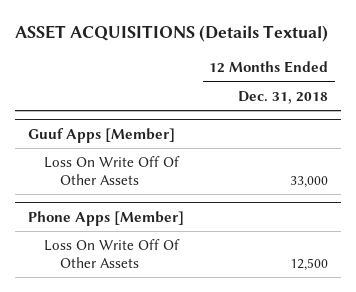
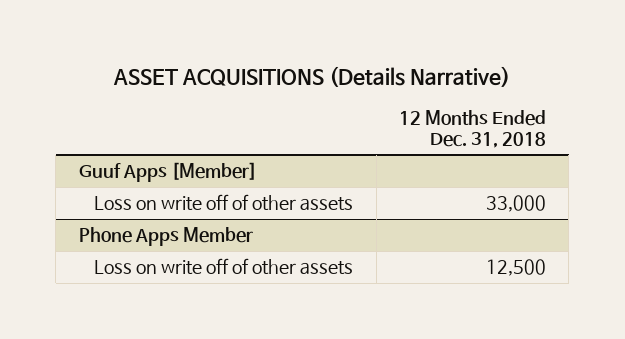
[14,25,328,43] ASSET ACQUISITIONS (Details Textual) -> [113,65,511,87] ASSET ACQUISITIONS (Details Narrative)
[43,156,180,185] Loss On Write Off Of Other Assets -> [94,194,354,212] Loss on write off of other assets
[27,210,184,226] Phone Apps [Member] -> [78,227,253,247] Phone Apps Member
[43,239,180,268] Loss On Write Off Of Other Assets -> [94,258,354,276] Loss on write off of other assets

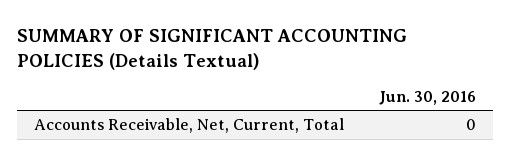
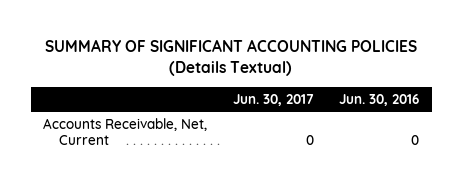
none -> [232,93,314,106] Jun. 30, 2017
[34,118,345,134] Accounts Receivable, Net, Current, Total -> [43,118,208,146] Accounts Receivable, Net, Current

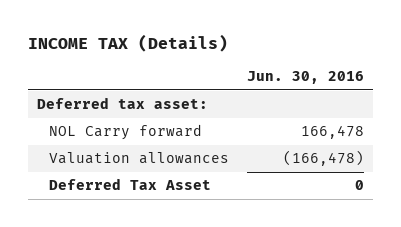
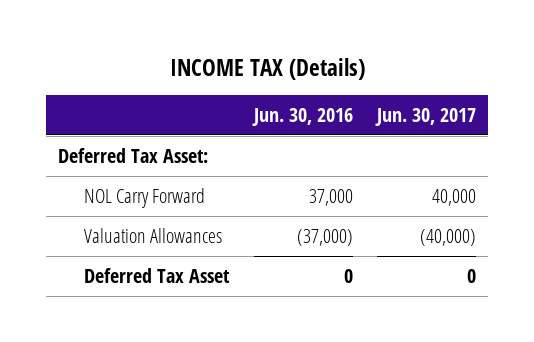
none -> [375,108,477,127] Jun. 30, 2017
[36,97,208,110] Deferred tax asset: -> [57,147,208,163] Deferred Tax Asset:
[48,124,202,141] NOL Carry forward -> [84,187,206,208] NOL Carry Forward
[300,125,364,140] 166,478 -> [308,188,353,206] 37,000
[48,152,229,165] Valuation allowances -> [84,227,223,243] Valuation Allowances
[282,150,364,167] (166,478) -> [296,228,353,246] (37,000)

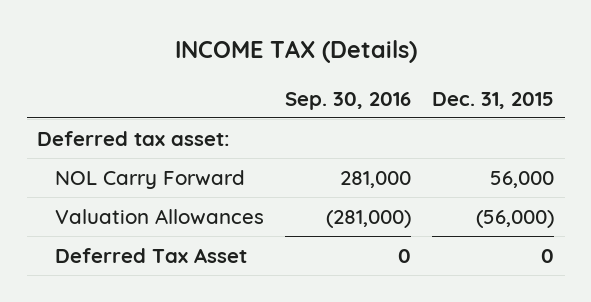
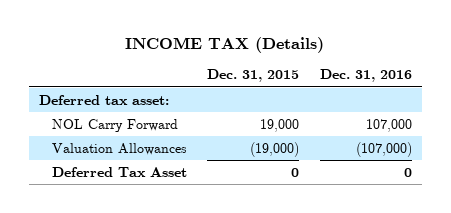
[284,91,411,110] Sep. 30, 2016 -> none
none -> [319,69,412,83] Dec. 31, 2016
[489,170,554,188] 56,000 -> [260,118,300,132] 19,000
[475,209,554,228] (56,000) -> [250,141,300,157] (19,000)

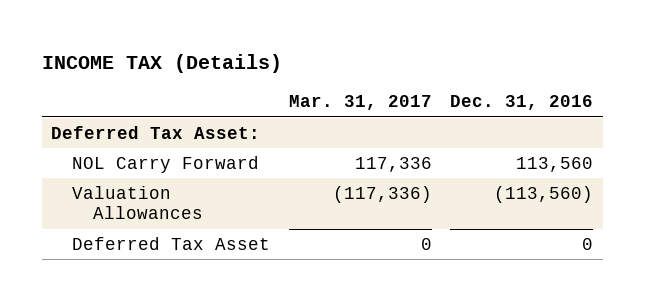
[207,69,300,83] Dec. 31, 2015 -> none
none -> [288,95,432,111] Mar. 31, 2017
[38,94,169,105] Deferred tax asset: -> [51,125,261,139] Deferred Tax Asset:
[365,118,412,132] 107,000 -> [516,156,594,172] 113,560
[355,141,412,157] (107,000) -> [494,185,594,203] (113,560)

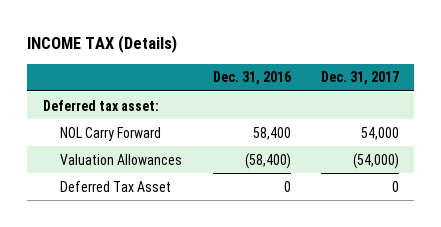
[288,95,432,111] Mar. 31, 2017 -> none
none -> [320,71,399,86] Dec. 31, 2017
[51,125,261,139] Deferred Tax Asset: -> [42,99,159,111] Deferred tax asset:
[516,156,594,172] 113,560 -> [252,126,291,140] 58,400
[494,185,594,203] (113,560) -> [244,152,291,169] (58,400)

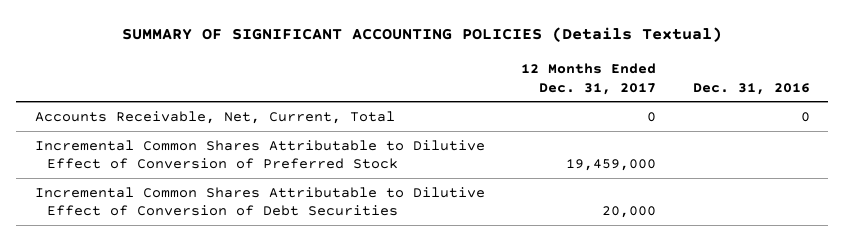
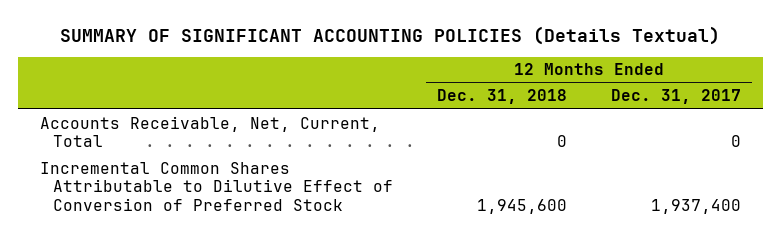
[692,82,810,95] Dec. 31, 2016 -> none
none -> [437,89,568,105] Dec. 31, 2018
[34,186,485,217] Incremental Common Shares Attributable to Dilutive Effect of Conversion of Debt Securities -> none
[566,159,657,172] 19,459,000 -> [651,199,742,215] 1,937,400

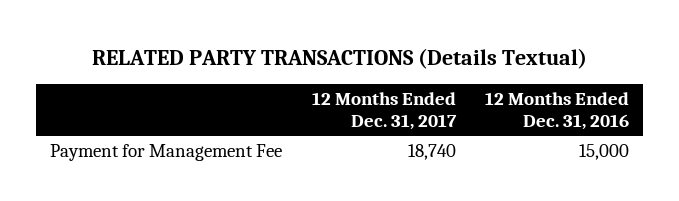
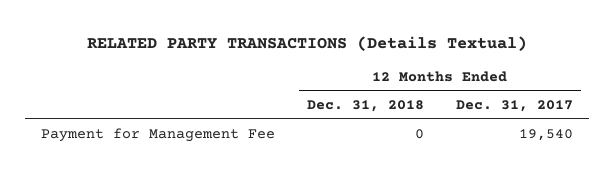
[484,92,629,131] 12 Months Ended Dec. 31, 2016 -> none
none -> [306,100,424,113] Dec. 31, 2018
[407,143,456,160] 18,740 -> [519,129,574,142] 19,540

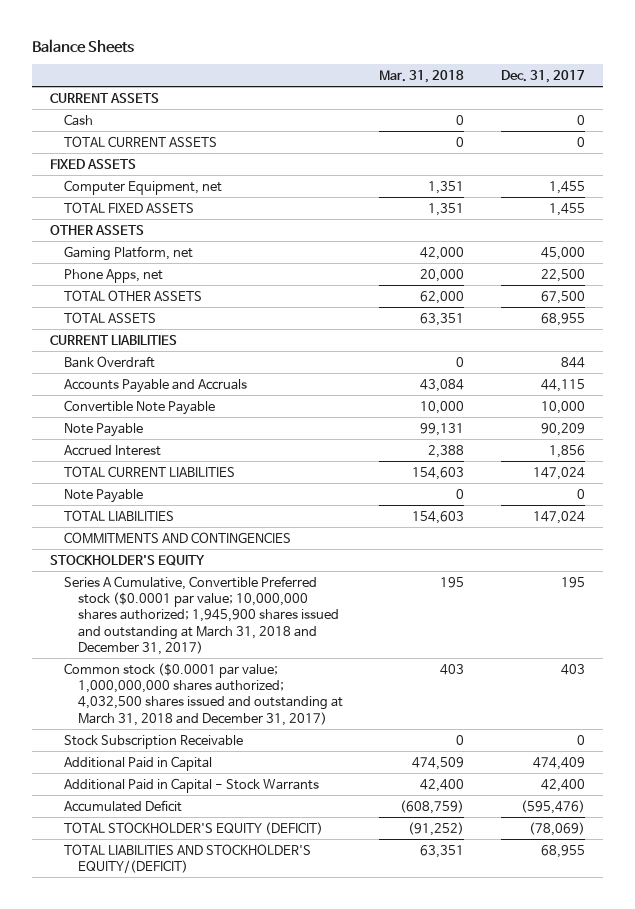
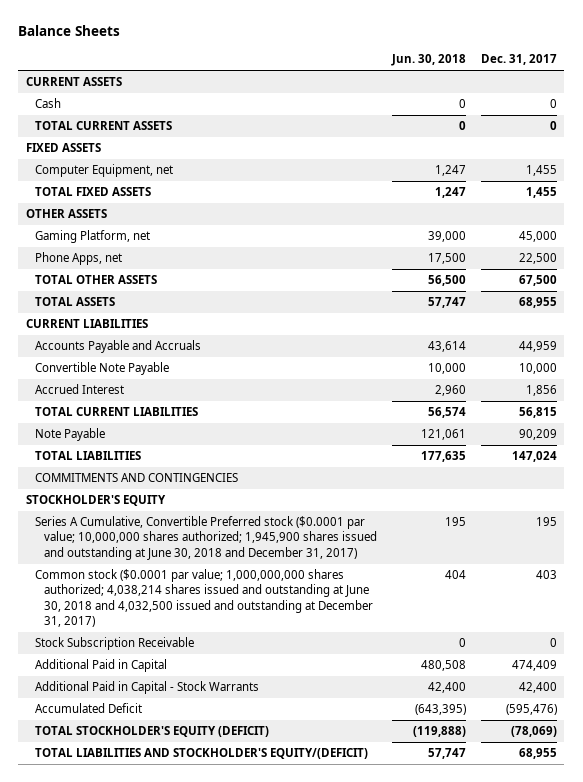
[379,69,465,83] Mar. 31, 2018 -> none
none -> [390,54,466,67] Jun. 30, 2018
[63,355,155,368] Bank Overdraft -> none
[540,378,585,392] 44,115 -> [518,341,557,353] 44,959
[63,488,143,503] Note Payable -> none
[532,466,585,480] 147,024 -> [518,407,557,419] 56,815
[63,422,143,437] Note Payable -> [34,428,105,442] Note Payable
[63,575,339,655] Series A Cumulative, Convertible Preferred stock ($0.0001 par value; 10,000,000 shares authorized; 1,945,900 shares issued and outstanding at March 31, 2018 and December 31, 2017) -> [34,516,378,560] Series A Cumulative, Convertible Preferred stock ($0.0001 par value; 10,000,000 shares authorized; 1,945,900 shares issued and outstanding at June 30, 2018 and December 31, 2017)
[63,662,343,726] Common stock ($0.0001 par value; 1,000,000,000 shares authorized; 4,032,500 shares issued and outstanding at March 31, 2018 and December 31, 2017) -> [34,569,374,627] Common stock ($0.0001 par value; 1,000,000,000 shares authorized; 4,038,214 shares issued and outstanding at June 30, 2018 and 4,032,500 issued and outstanding at December 31, 2017)

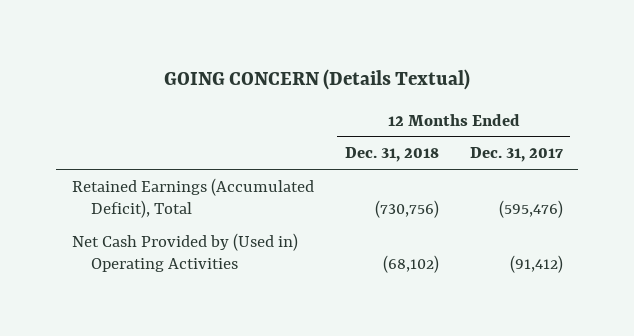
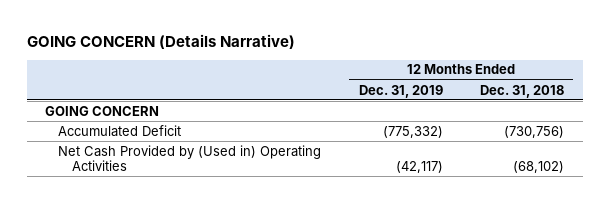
[164,69,471,91] GOING CONCERN (Details Textual) -> [26,33,295,49] GOING CONCERN (Details Narrative)
[469,147,563,163] Dec. 31, 2017 -> none
none -> [358,84,443,98] Dec. 31, 2019
none -> [45,105,160,116] GOING CONCERN
[71,177,314,218] Retained Earnings (Accumulated Deficit), Total -> [58,124,182,137] Accumulated Deficit

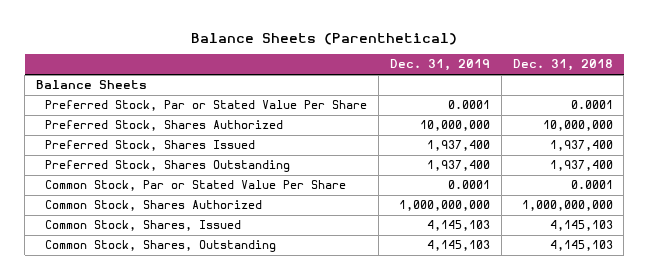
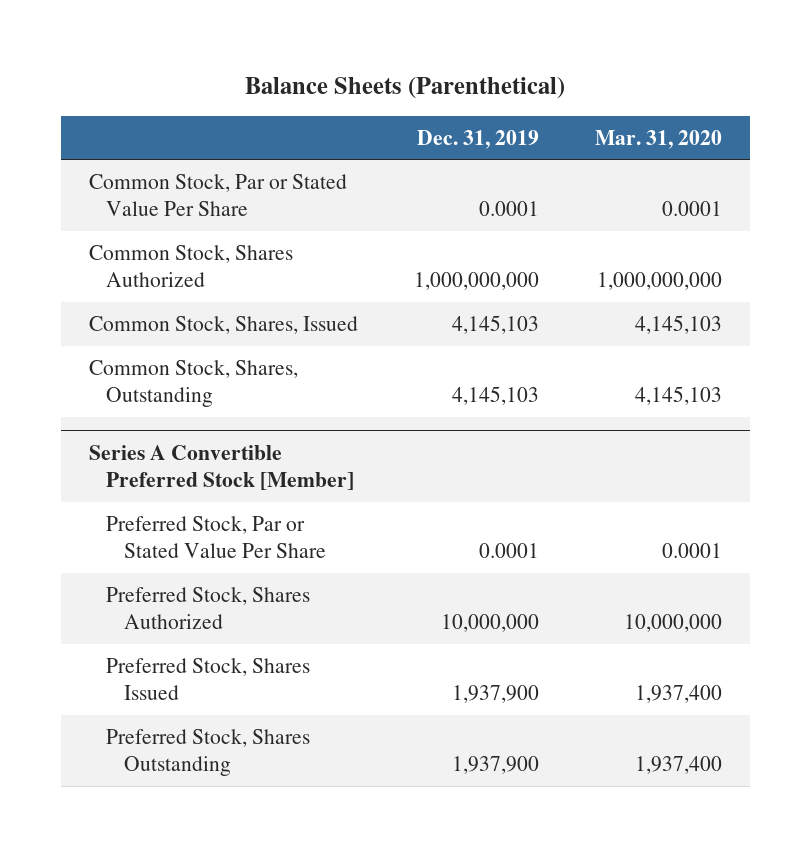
[512,59,613,72] Dec. 31, 2018 -> none
none -> [594,129,722,149] Mar. 31, 2020
[36,80,148,90] Balance Sheets -> none
[45,100,368,112] Preferred Stock, Par or Stated Value Per Share -> none
[45,120,284,132] Preferred Stock, Shares Authorized -> none
[45,140,256,152] Preferred Stock, Shares Issued -> none
[45,160,291,173] Preferred Stock, Shares Outstanding -> none
none -> [89,444,355,490] Series A Convertible Preferred Stock [Member]
none -> [106,515,326,559] Preferred Stock, Par or Stated Value Per Share
none -> [106,586,311,630] Preferred Stock, Shares Authorized
none -> [106,657,311,701] Preferred Stock, Shares Issued
none -> [106,728,311,777] Preferred Stock, Shares Outstanding

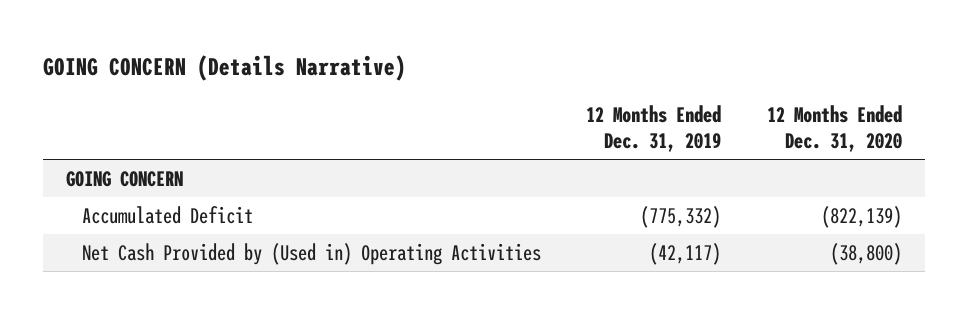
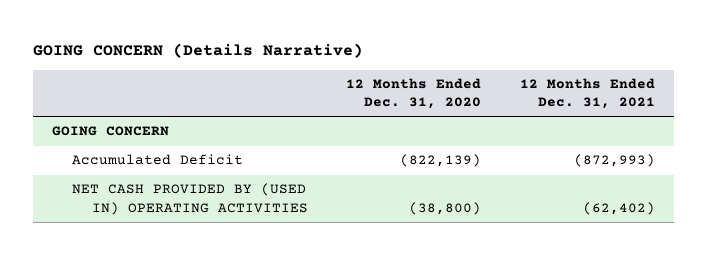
[586,105,722,153] 12 Months Ended Dec. 31, 2019 -> none
none -> [519,78,655,110] 12 Months Ended Dec. 31, 2021
[82,242,542,265] Net Cash Provided by (Used in) Operating Activities -> [72,183,309,215] NET CASH PROVIDED BY (USED IN) OPERATING ACTIVITIES

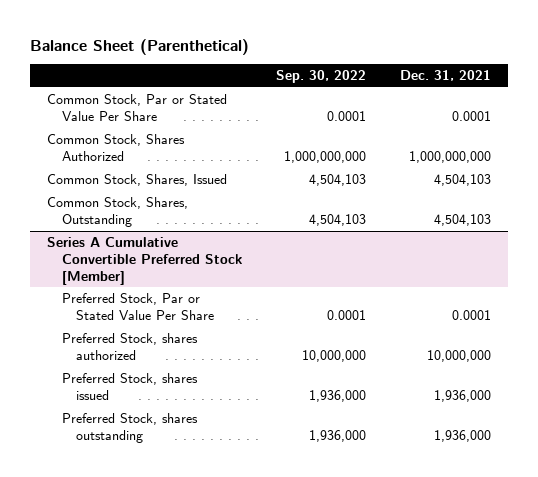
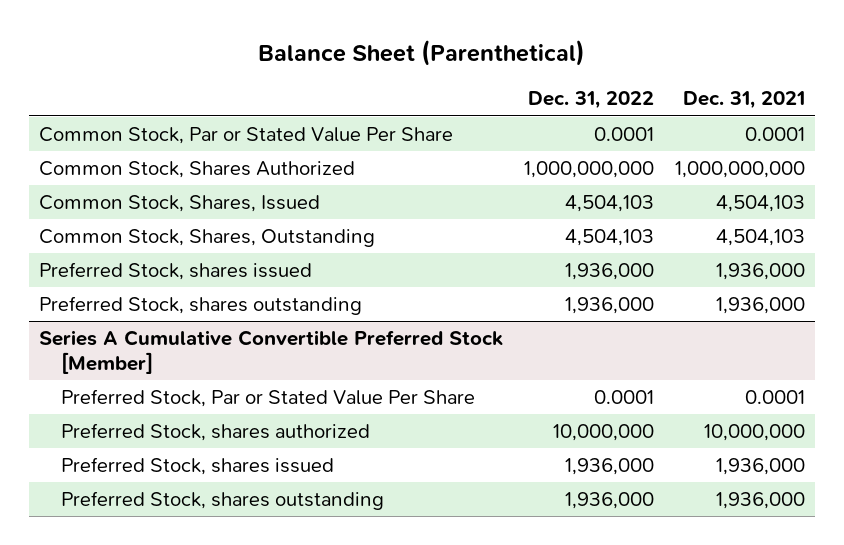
[275,70,366,84] Sep. 30, 2022 -> none
none -> [528,91,655,110] Dec. 31, 2022
none -> [39,262,313,281] Preferred Stock, shares issued
none -> [39,296,363,316] Preferred Stock, shares outstanding

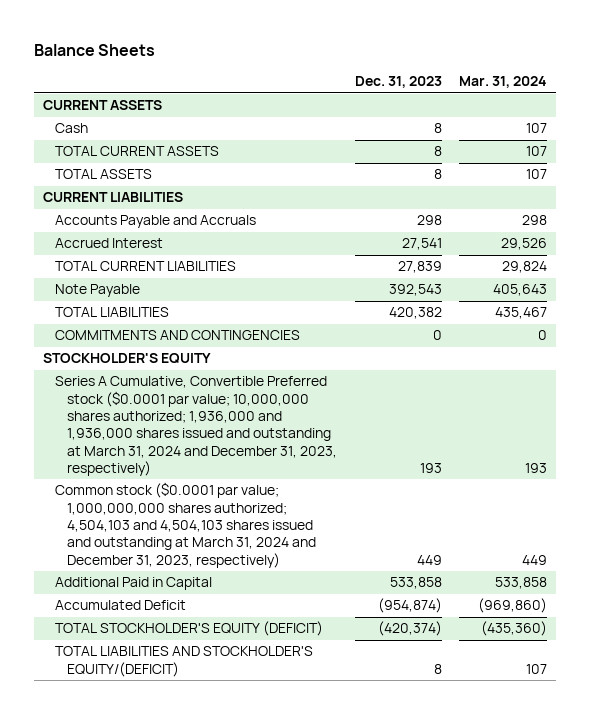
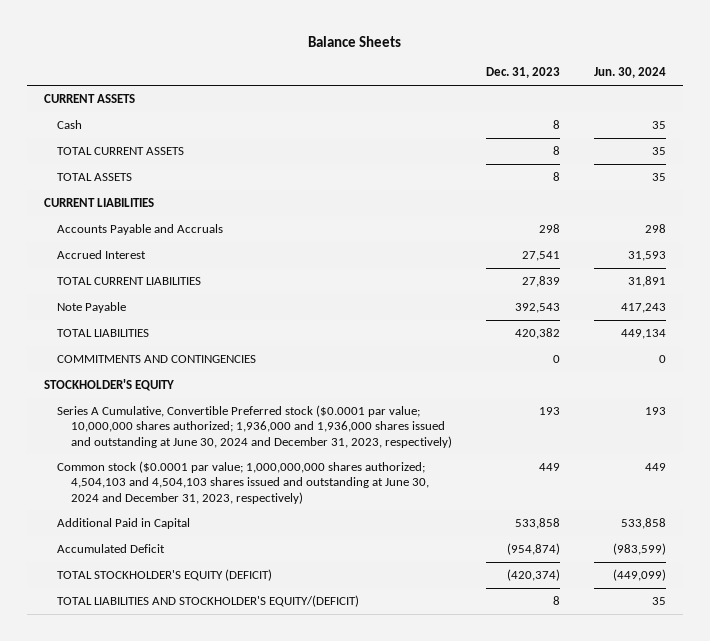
[459,76,548,89] Mar. 31, 2024 -> none
none -> [593,67,666,79] Jun. 30, 2024
[55,376,338,477] Series A Cumulative, Convertible Preferred stock ($0.0001 par value; 10,000,000 shares authorized; 1,936,000 and 1,936,000 shares issued and outstanding at March 31, 2024 and December 31, 2023, respectively) -> [57,404,453,448] Series A Cumulative, Convertible Preferred stock ($0.0001 par value; 10,000,000 shares authorized; 1,936,000 and 1,936,000 shares issued and outstanding at June 30, 2024 and December 31, 2023, respectively)
[55,482,317,568] Common stock ($0.0001 par value; 1,000,000,000 shares authorized; 4,504,103 and 4,504,103 shares issued and outstanding at March 31, 2024 and December 31, 2023, respectively) -> [57,460,430,504] Common stock ($0.0001 par value; 1,000,000,000 shares authorized; 4,504,103 and 4,504,103 shares issued and outstanding at June 30, 2024 and December 31, 2023, respectively)

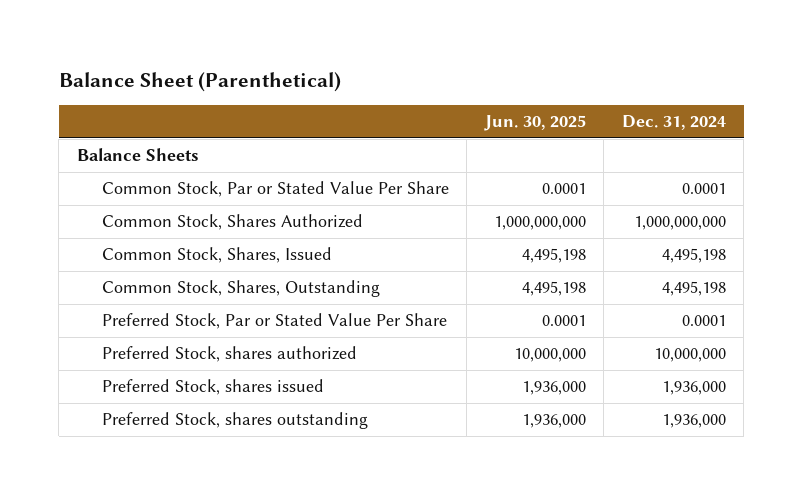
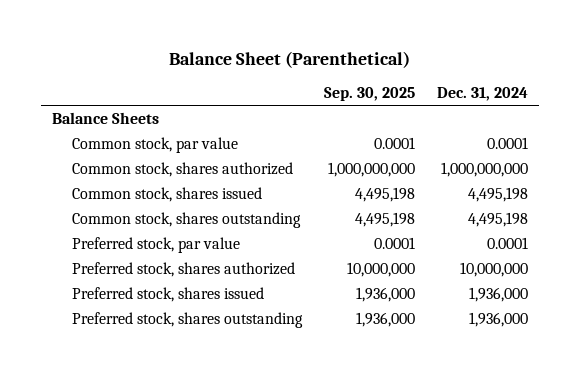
[483,115,586,132] Jun. 30, 2025 -> none
none -> [324,87,416,102] Sep. 30, 2025
[101,181,449,198] Common Stock, Par or Stated Value Per Share -> [72,136,239,153] Common stock, par value
[101,214,363,231] Common Stock, Shares Authorized -> [72,161,294,177] Common stock, shares authorized
[101,247,332,264] Common Stock, Shares, Issued -> [72,186,263,202] Common stock, shares issued
[101,280,380,298] Common Stock, Shares, Outstanding -> [72,211,302,228] Common stock, shares outstanding
[101,313,447,330] Preferred Stock, Par or Stated Value Per Share -> [72,236,241,253] Preferred stock, par value
[101,346,357,363] Preferred Stock, shares authorized -> [72,261,296,277] Preferred stock, shares authorized
[101,379,324,396] Preferred Stock, shares issued -> [72,286,265,302] Preferred stock, shares issued
[101,412,368,430] Preferred Stock, shares outstanding -> [72,311,304,328] Preferred stock, shares outstanding

